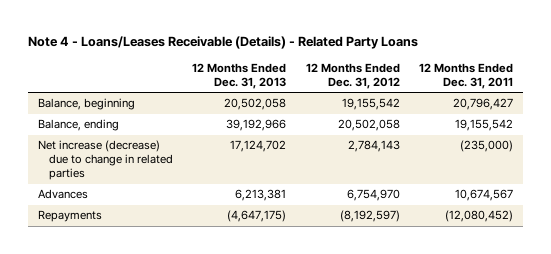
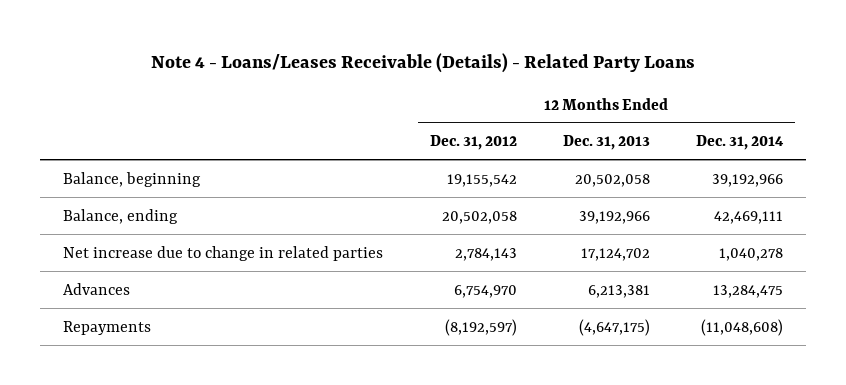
[419,62,514,89] 12 Months Ended Dec. 31, 2011 -> none
none -> [696,135,785,151] Dec. 31, 2014
[38,140,173,181] Net increase (decrease) due to change in related parties -> [63,245,384,261] Net increase due to change in related parties

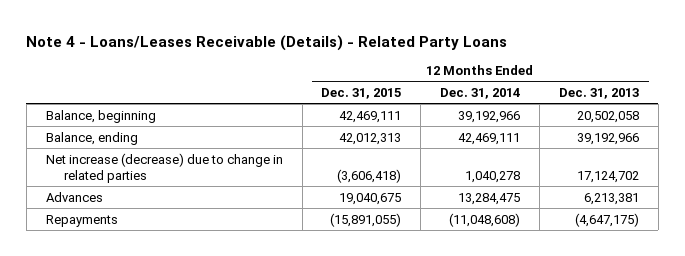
[429,135,517,151] Dec. 31, 2012 -> none
none -> [321,87,402,99] Dec. 31, 2015
[63,245,384,261] Net increase due to change in related parties -> [45,152,283,183] Net increase (decrease) due to change in related parties

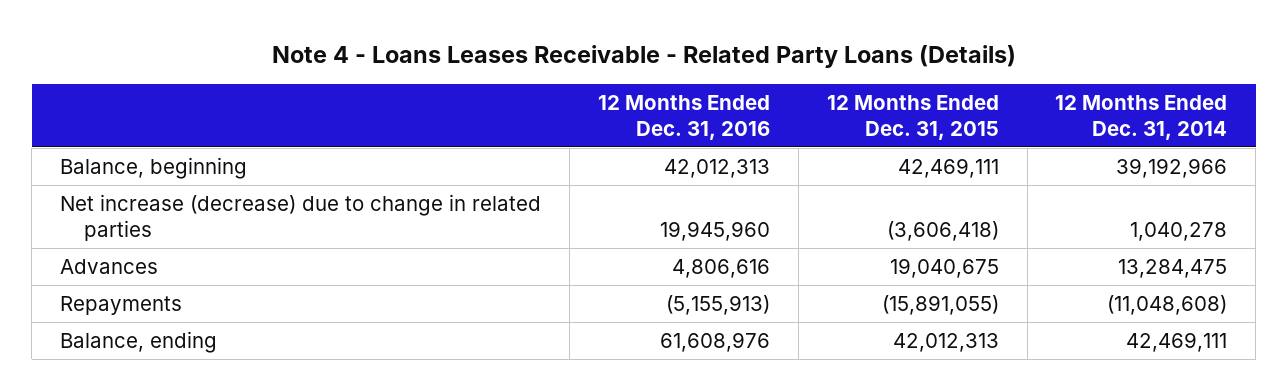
[26,34,508,51] Note 4 - Loans/Leases Receivable (Details) - Related Party Loans -> [271,45,1016,69] Note 4 - Loans Leases Receivable - Related Party Loans (Details)
[558,87,639,99] Dec. 31, 2013 -> none
none -> [597,94,770,140] 12 Months Ended Dec. 31, 2016
[45,131,138,145] Balance, ending -> [59,330,217,353] Balance, ending

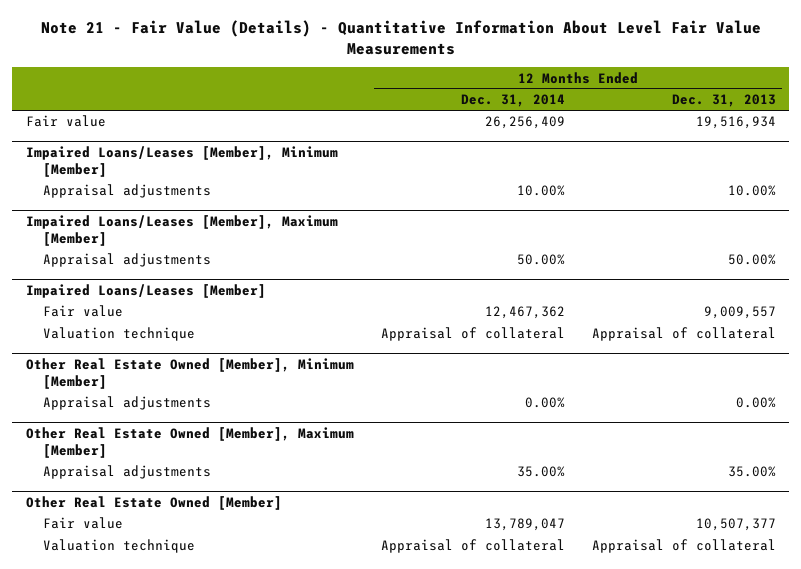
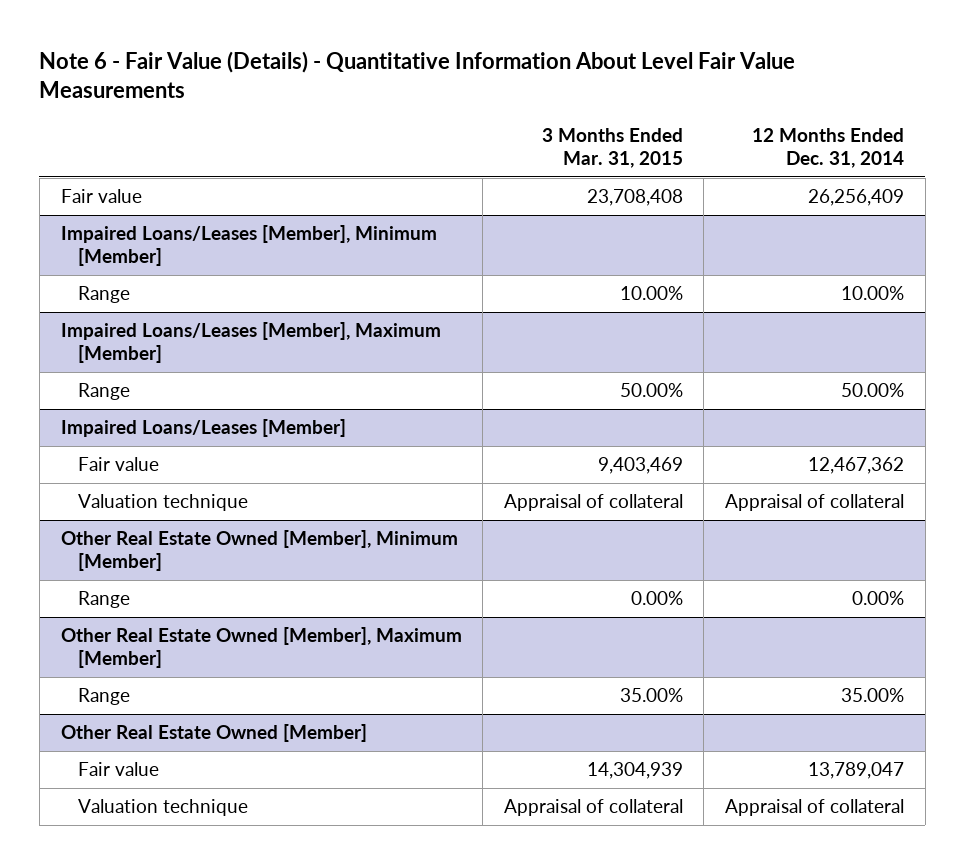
[40,19,761,55] Note 21 - Fair Value (Details) - Quantitative Information About Level Fair Value Measurements -> [39,50,796,98] Note 6 - Fair Value (Details) - Quantitative Information About Level Fair Value Measurements
[671,94,776,108] Dec. 31, 2013 -> none
none -> [541,127,683,168] 3 Months Ended Mar. 31, 2015
[42,184,211,199] Appraisal adjustments -> [78,286,131,304] Range
[42,253,211,268] Appraisal adjustments -> [78,383,131,401] Range
[42,396,211,411] Appraisal adjustments -> [78,591,131,609] Range
[42,465,211,480] Appraisal adjustments -> [78,688,131,706] Range

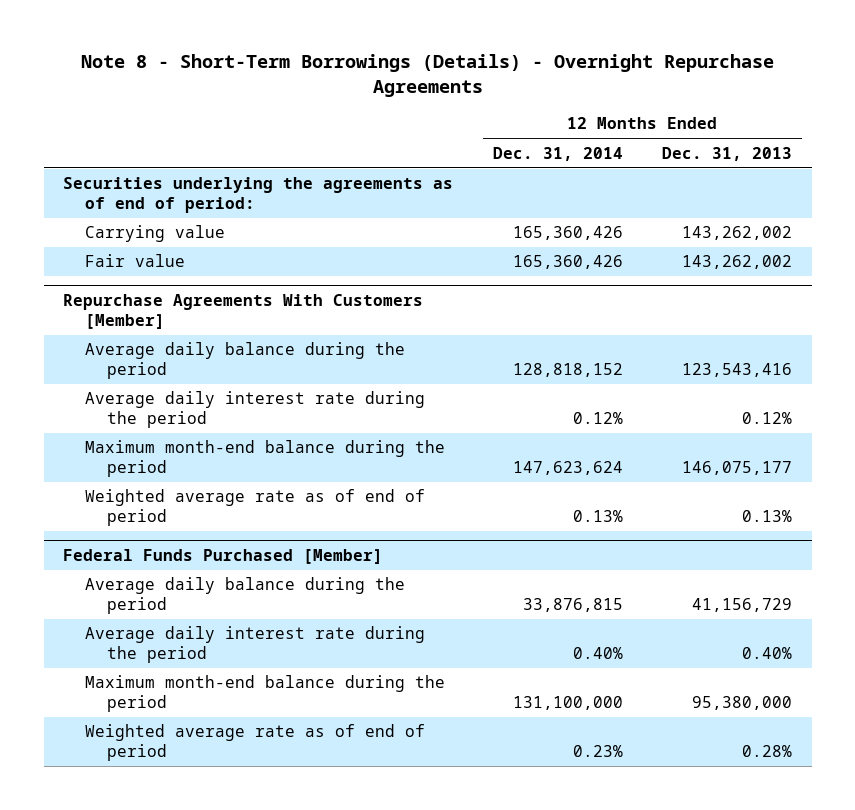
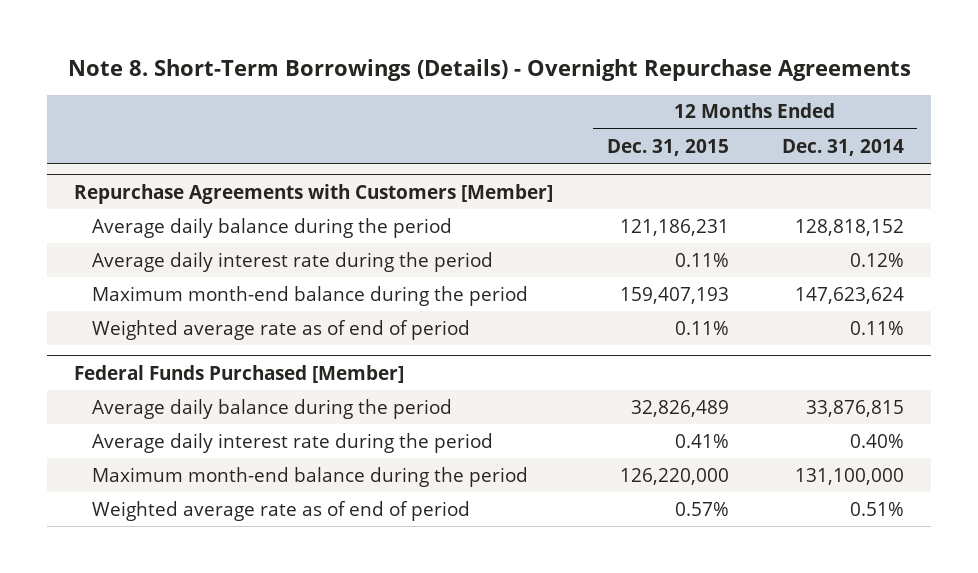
[80,54,774,98] Note 8 - Short-Term Borrowings (Details) - Overnight Repurchase Agreements -> [68,59,912,82] Note 8. Short-Term Borrowings (Details) - Overnight Repurchase Agreements
[662,146,793,161] Dec. 31, 2013 -> none
none -> [606,138,729,156] Dec. 31, 2015
[63,177,454,214] Securities underlying the agreements as of end of period: -> none
[85,225,226,243] Carrying value -> none
[85,254,186,268] Fair value -> none
[63,294,424,330] Repurchase Agreements With Customers [Member] -> [74,183,554,204] Repurchase Agreements with Customers [Member]
[572,510,623,523] 0.13% -> [849,320,904,335] 0.11%
[572,745,623,758] 0.23% -> [849,501,904,516] 0.51%

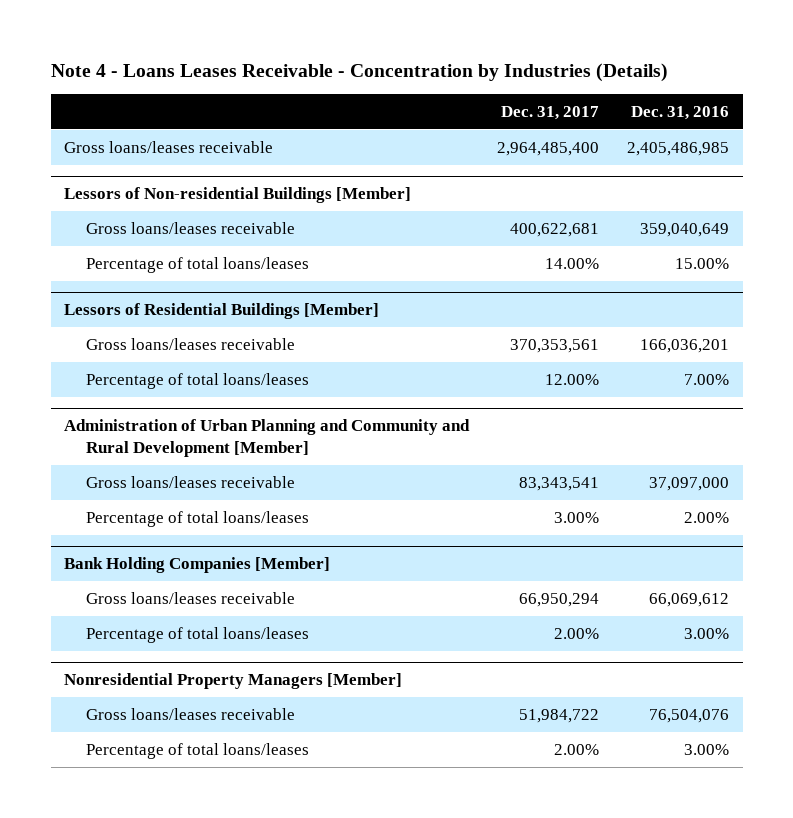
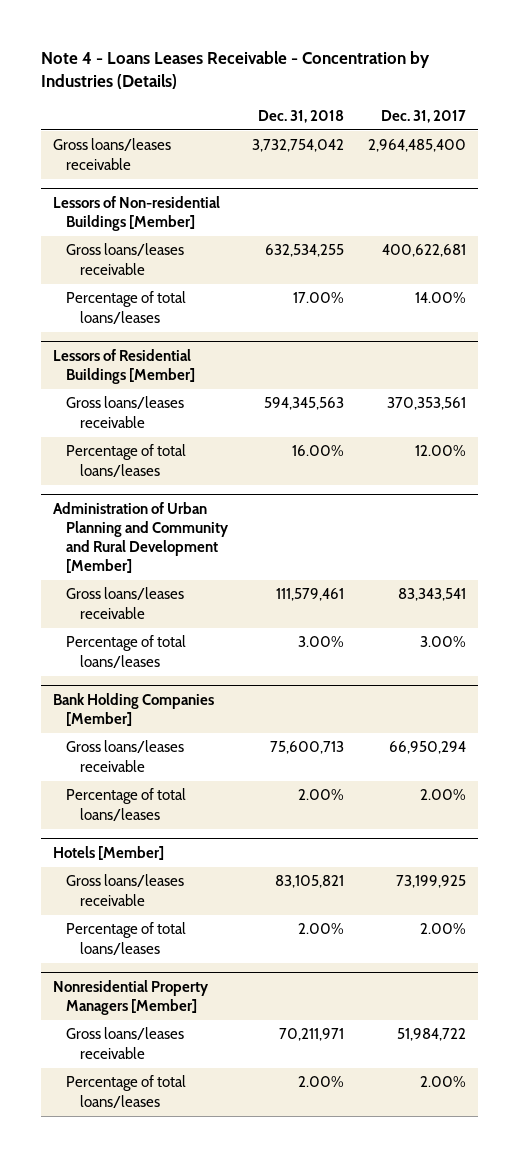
[630,106,729,121] Dec. 31, 2016 -> none
none -> [257,109,344,123] Dec. 31, 2018
none -> [52,845,164,860] Hotels [Member]
none -> [66,874,185,906] Gross loans/leases receivable
none -> [66,922,187,955] Percentage of total loans/leases

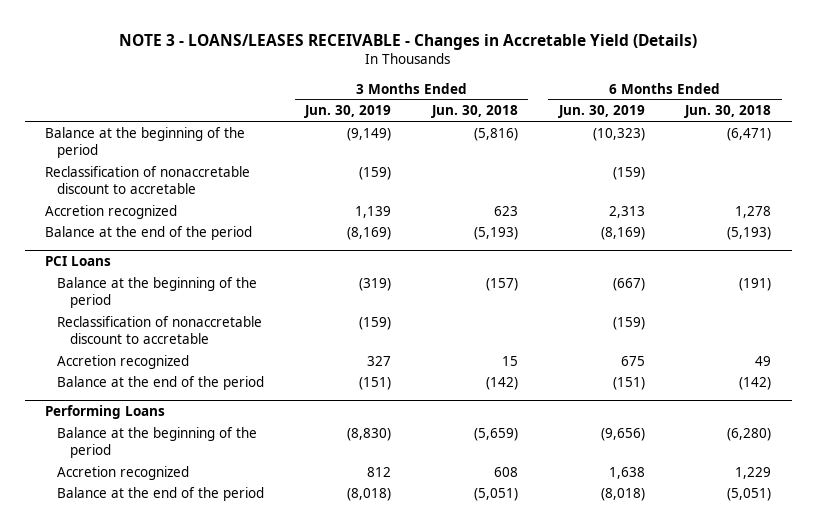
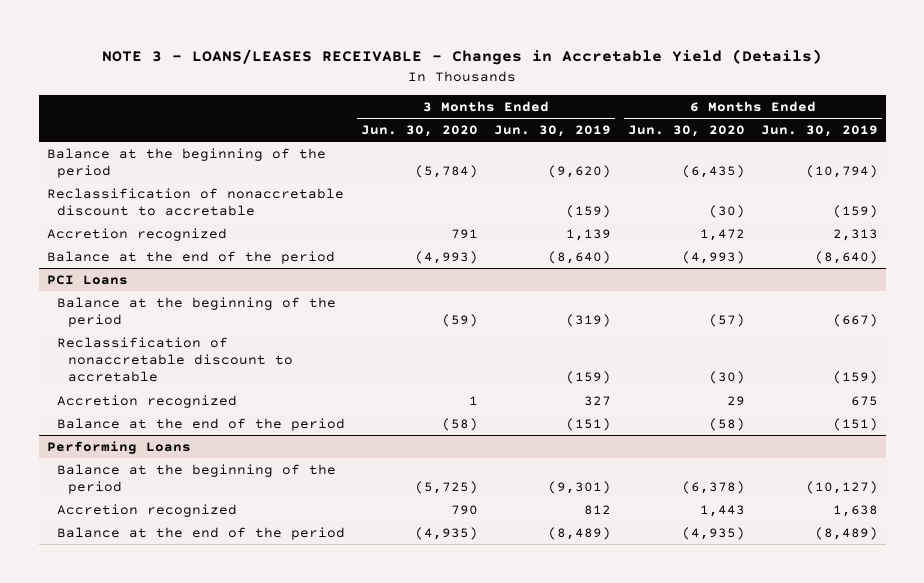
[430,105,518,119] Jun. 30, 2018 -> none
[684,105,772,119] Jun. 30, 2018 -> none
none -> [361,124,479,137] Jun. 30, 2020
none -> [627,124,745,137] Jun. 30, 2020
[347,127,392,141] (9,149) -> [548,165,612,179] (9,620)
[592,127,645,141] (10,323) -> [805,165,878,179] (10,794)
[347,226,392,240] (8,169) -> [548,250,612,264] (8,640)
[600,226,645,240] (8,169) -> [814,250,878,264] (8,640)
[347,427,392,441] (8,830) -> [548,481,612,495] (9,301)
[600,427,645,441] (9,656) -> [805,481,878,495] (10,127)
[347,487,392,501] (8,018) -> [548,526,612,540] (8,489)
[600,487,645,501] (8,018) -> [814,526,878,540] (8,489)

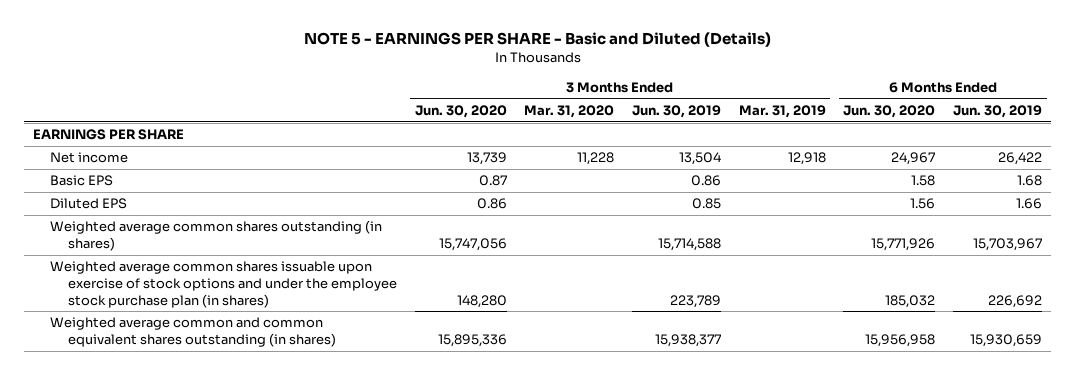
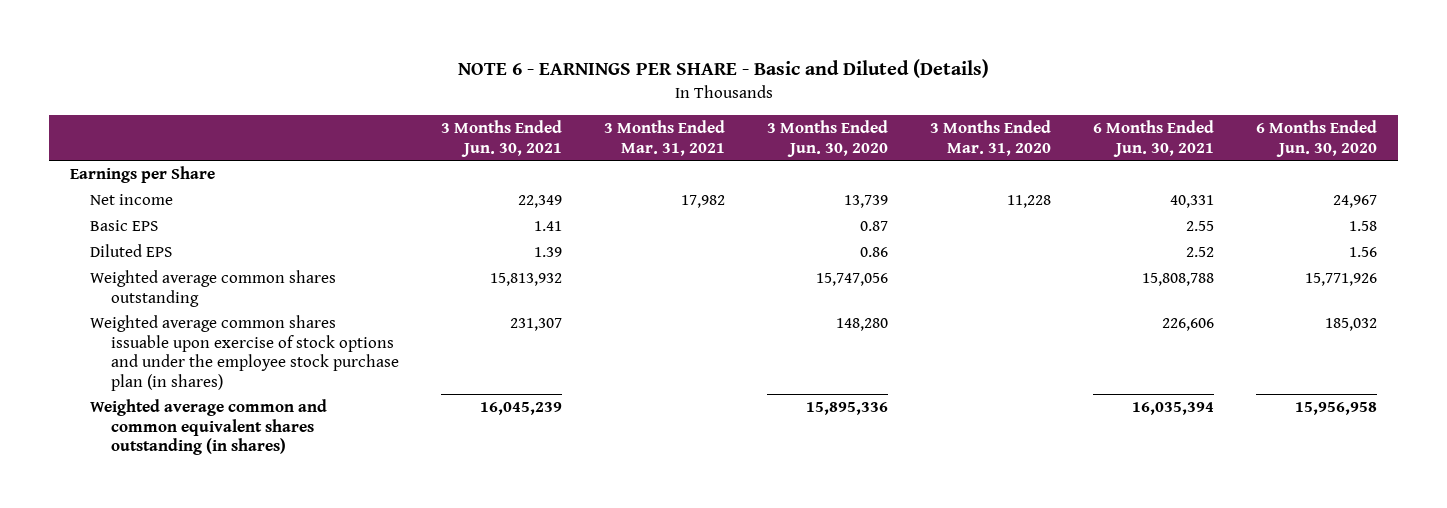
[303,32,771,48] NOTE 5 - EARNINGS PER SHARE - Basic and Diluted (Details) -> [457,59,989,79] NOTE 6 - EARNINGS PER SHARE - Basic and Diluted (Details)
[632,104,722,118] Jun. 30, 2019 -> none
[738,104,826,118] Mar. 31, 2019 -> none
[953,104,1043,118] Jun. 30, 2019 -> none
none -> [440,119,562,157] 3 Months Ended Jun. 30, 2021
none -> [603,119,725,156] 3 Months Ended Mar. 31, 2021
none -> [1093,119,1215,157] 6 Months Ended Jun. 30, 2021
[32,129,184,141] EARNINGS PER SHARE -> [70,166,216,184] Earnings per Share
[50,220,383,252] Weighted average common shares outstanding (in shares) -> [90,270,337,307] Weighted average common shares outstanding

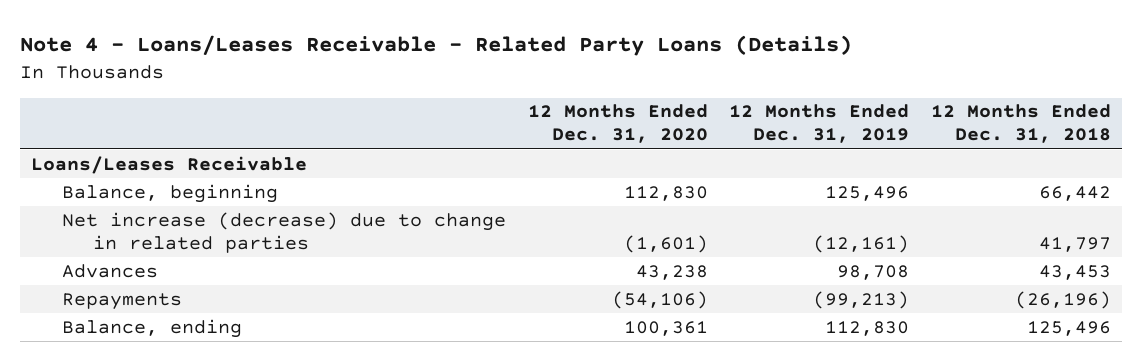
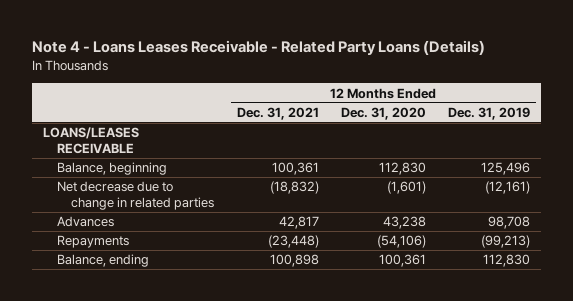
[20,35,853,57] Note 4 - Loans/Leases Receivable - Related Party Loans (Details) -> [31,40,485,56] Note 4 - Loans Leases Receivable - Related Party Loans (Details)
[930,104,1111,144] 12 Months Ended Dec. 31, 2018 -> none
none -> [236,106,319,120] Dec. 31, 2021
[31,155,308,174] Loans/Leases Receivable -> [42,127,139,154] LOANS/LEASES RECEIVABLE
[62,211,507,253] Net increase (decrease) due to change in related parties -> [57,181,215,210] Net decrease due to change in related parties

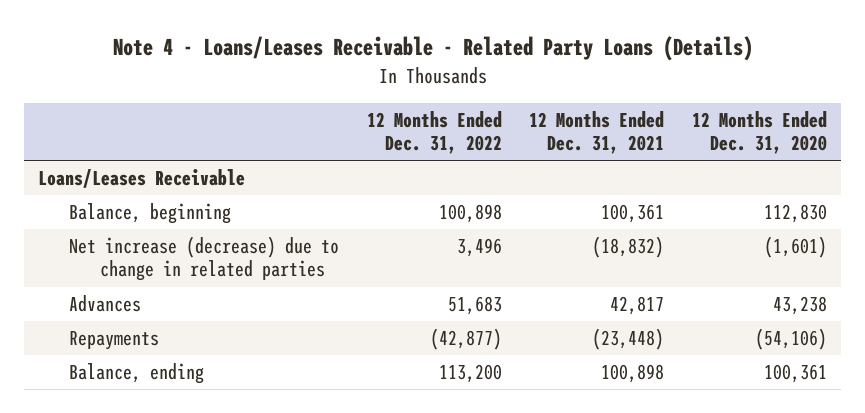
[31,40,485,56] Note 4 - Loans Leases Receivable - Related Party Loans (Details) -> [112,36,753,62] Note 4 - Loans/Leases Receivable - Related Party Loans (Details)
[448,106,531,120] Dec. 31, 2019 -> none
none -> [366,110,502,155] 12 Months Ended Dec. 31, 2022
[42,127,139,154] LOANS/LEASES RECEIVABLE -> [38,169,246,189] Loans/Leases Receivable
[57,181,215,210] Net decrease due to change in related parties -> [69,236,340,282] Net increase (decrease) due to change in related parties

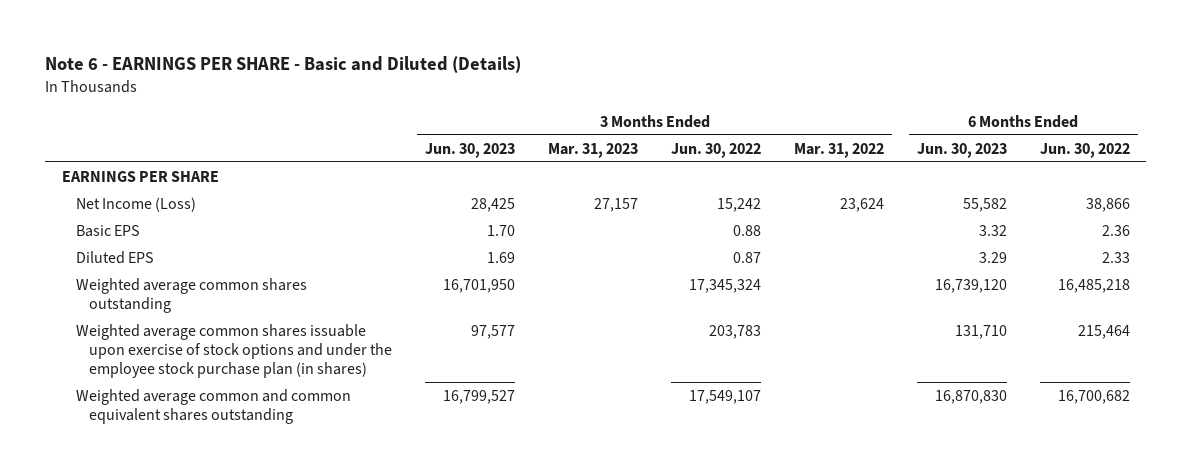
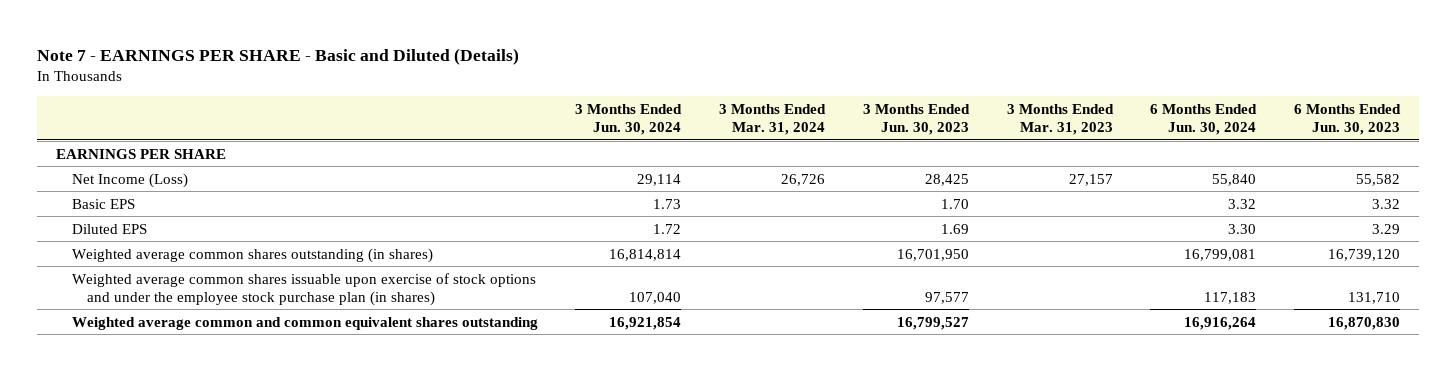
[45,56,522,74] Note 6 - EARNINGS PER SHARE - Basic and Diluted (Details) -> [37,47,520,65] Note 7 - EARNINGS PER SHARE - Basic and Diluted (Details)
[671,142,762,158] Jun. 30, 2022 -> none
[794,142,885,158] Mar. 31, 2022 -> none
[1039,142,1130,158] Jun. 30, 2022 -> none
none -> [575,103,683,135] 3 Months Ended Jun. 30, 2024
none -> [719,103,827,135] 3 Months Ended Mar. 31, 2024
none -> [1150,103,1258,135] 6 Months Ended Jun. 30, 2024
[75,277,307,313] Weighted average common shares outstanding -> [71,247,433,263] Weighted average common shares outstanding (in shares)

